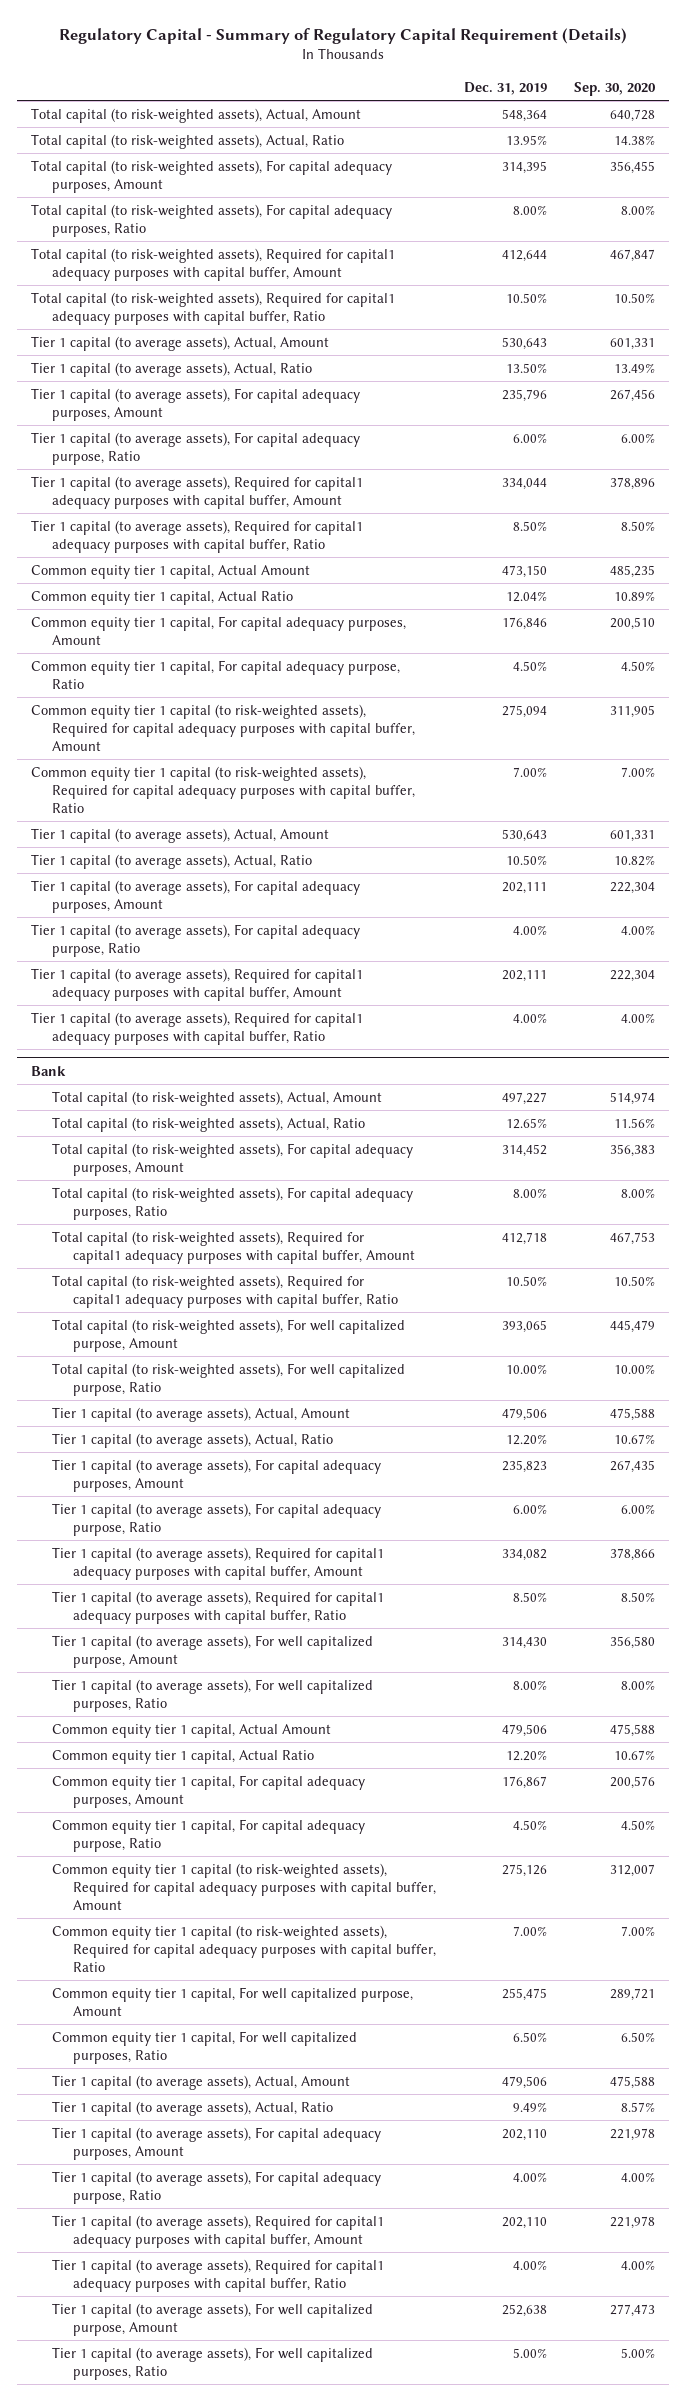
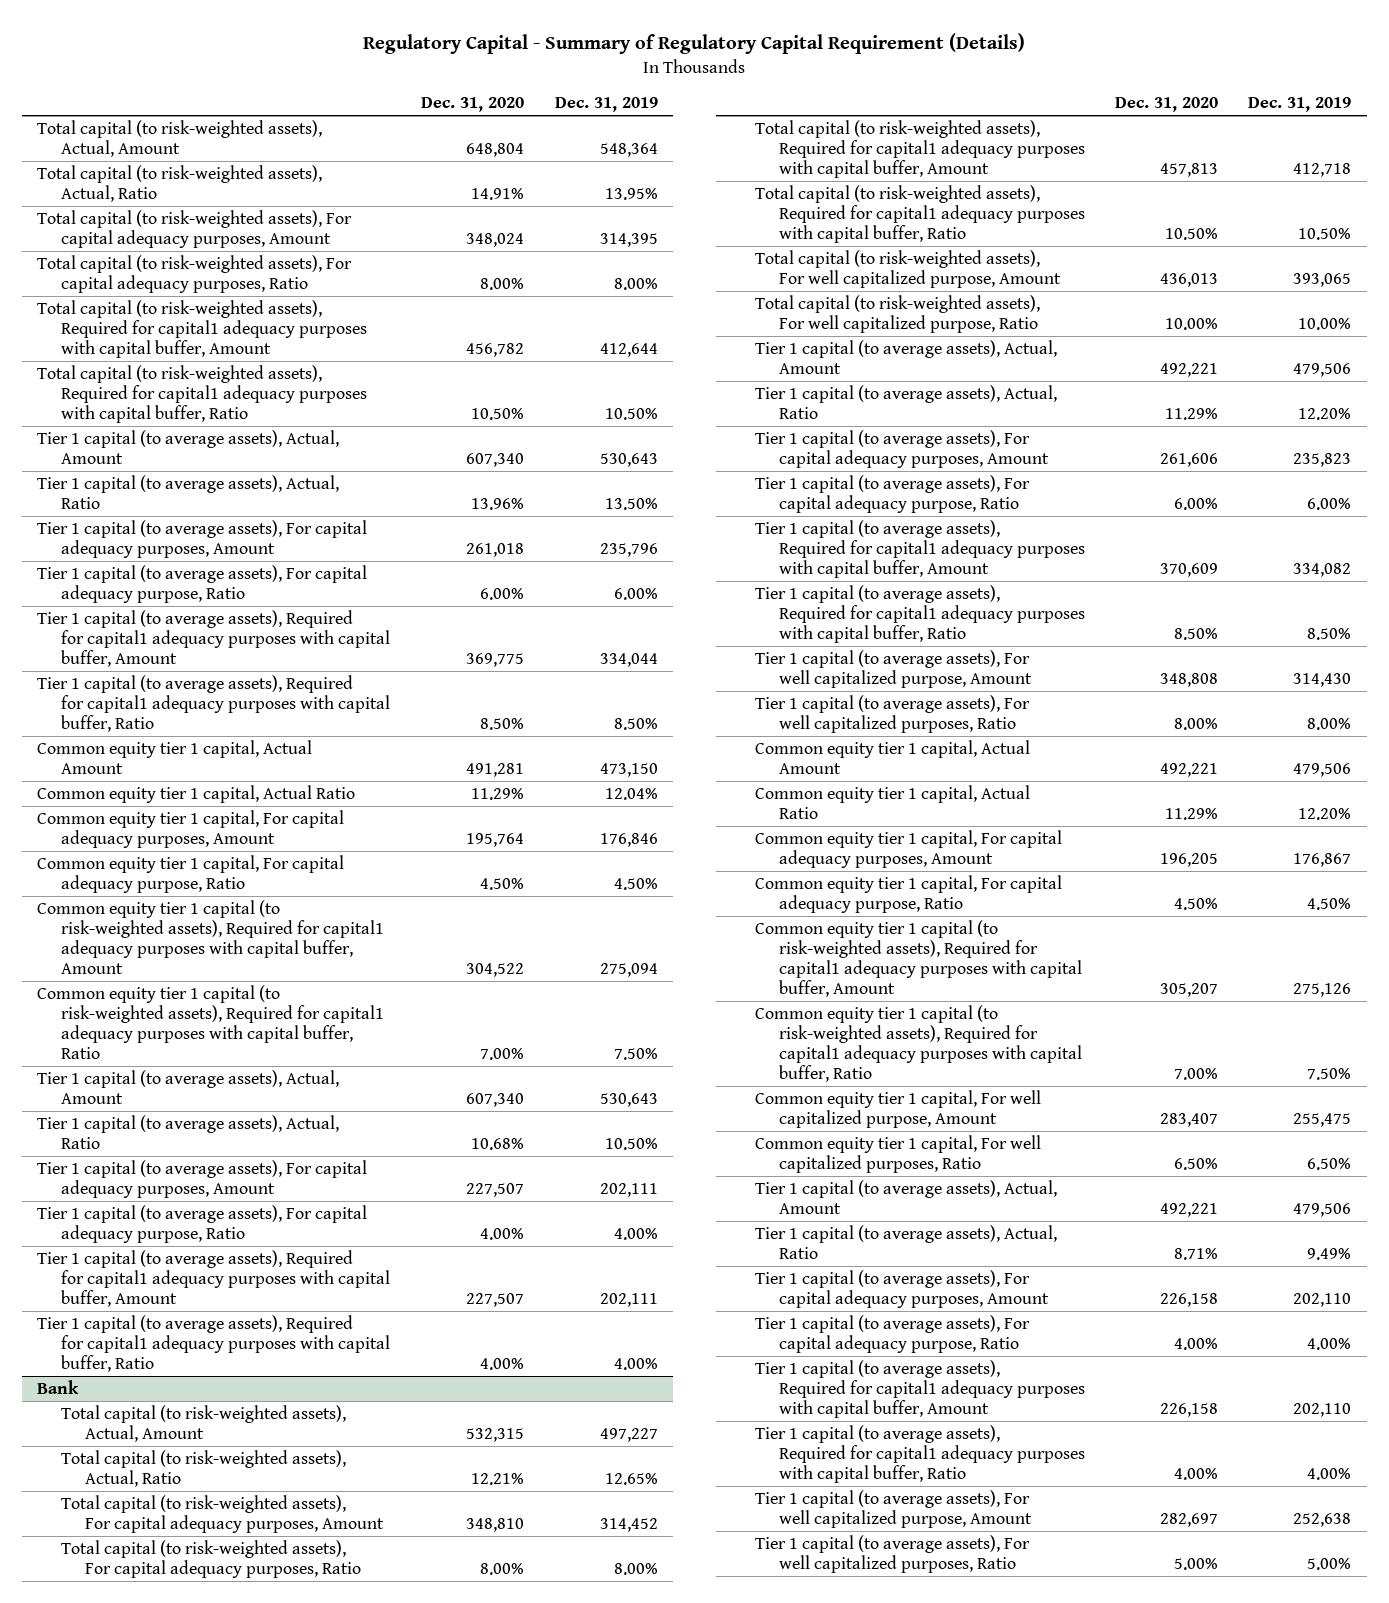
[574,81,657,96] Sep. 30, 2020 -> none
none -> [421,97,525,113] Dec. 31, 2020
[31,703,416,751] Common equity tier 1 capital (to risk-weighted assets), Required for capital adequacy purposes with capital buffer, Amount -> [37,899,385,975] Common equity tier 1 capital (to risk-weighted assets), Required for capital1 adequacy purposes with capital buffer, Amount
[31,765,416,813] Common equity tier 1 capital (to risk-weighted assets), Required for capital adequacy purposes with capital buffer, Ratio -> [37,984,385,1060] Common equity tier 1 capital (to risk-weighted assets), Required for capital1 adequacy purposes with capital buffer, Ratio
[512,766,547,777] 7.00% -> [613,1048,658,1061] 7.50%
[52,1862,437,1910] Common equity tier 1 capital (to risk-weighted assets), Required for capital adequacy purposes with capital buffer, Amount -> [755,919,1083,998] Common equity tier 1 capital (to risk-weighted assets), Required for capital1 adequacy purposes with capital buffer, Amount
[52,1924,437,1972] Common equity tier 1 capital (to risk-weighted assets), Required for capital adequacy purposes with capital buffer, Ratio -> [755,1004,1083,1083] Common equity tier 1 capital (to risk-weighted assets), Required for capital1 adequacy purposes with capital buffer, Ratio
[512,1925,547,1936] 7.00% -> [1307,1068,1352,1081] 7.50%

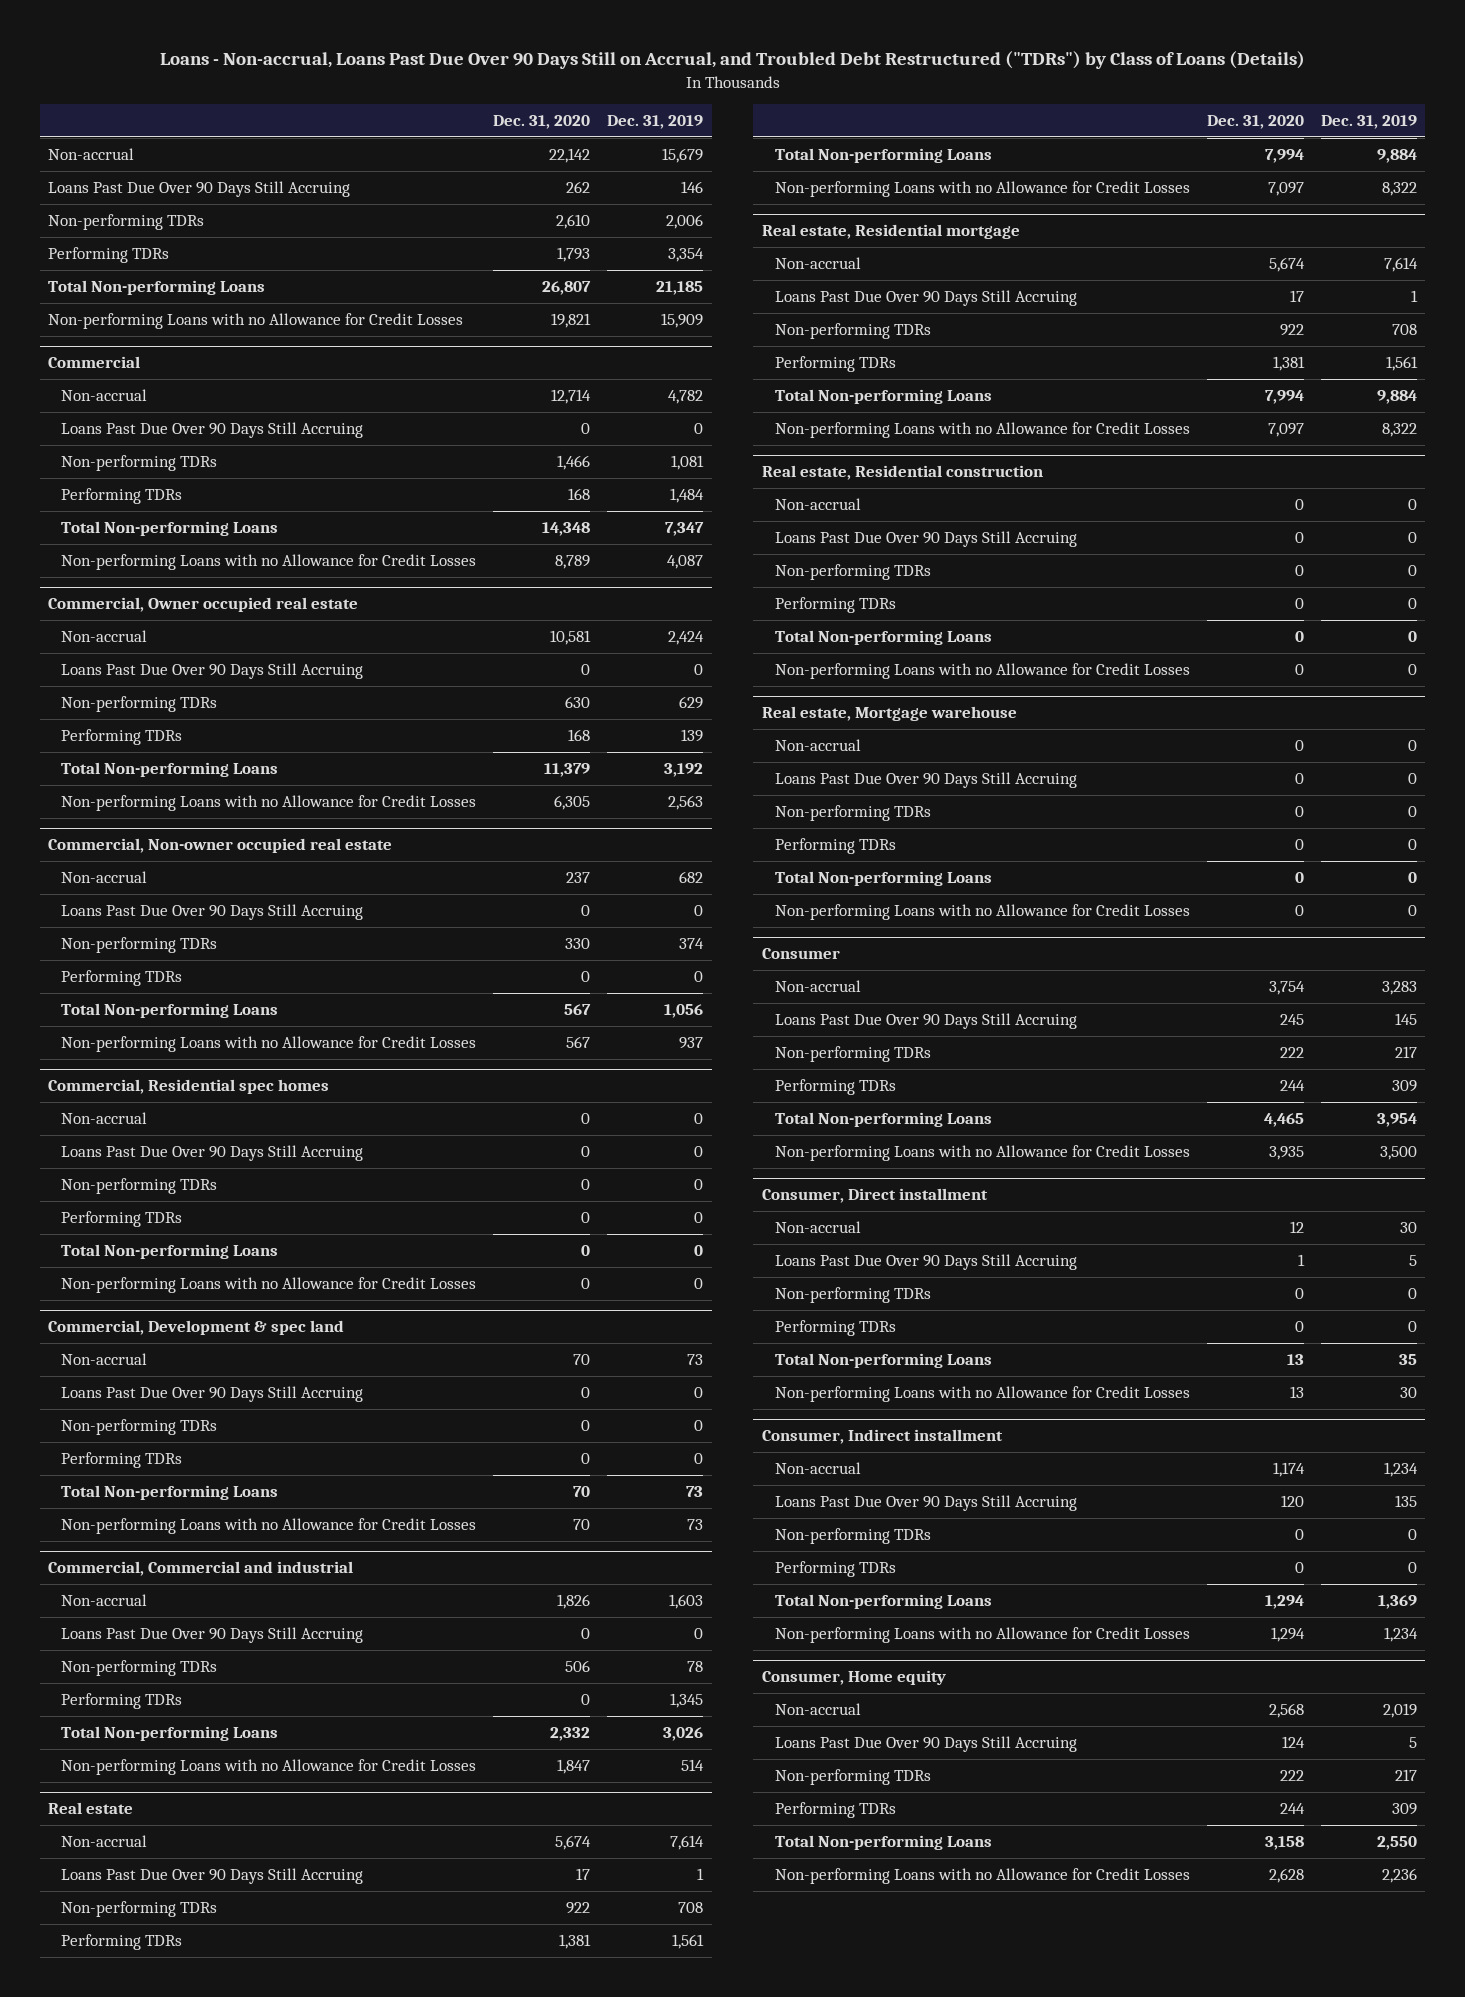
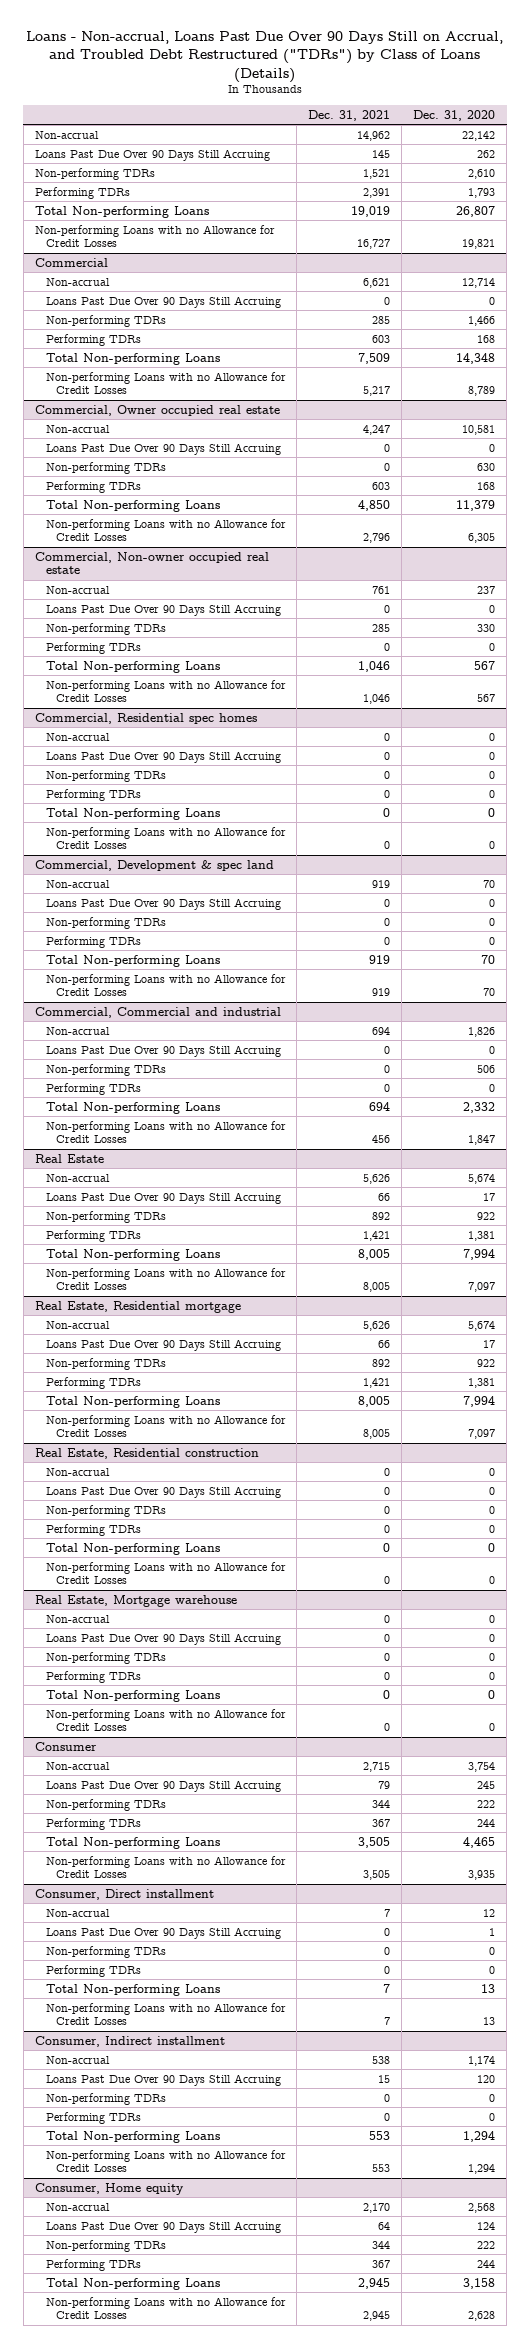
[607,114,704,129] Dec. 31, 2019 -> none
none -> [308,109,391,121] Dec. 31, 2021
[48,1802,134,1815] Real estate -> [34,1153,104,1163] Real Estate
[761,224,1020,240] Real estate, Residential mortgage -> [34,1300,241,1313] Real Estate, Residential mortgage
[761,465,1043,481] Real estate, Residential construction -> [34,1447,259,1459] Real Estate, Residential construction
[761,706,1017,722] Real estate, Mortgage warehouse -> [34,1594,237,1607] Real Estate, Mortgage warehouse

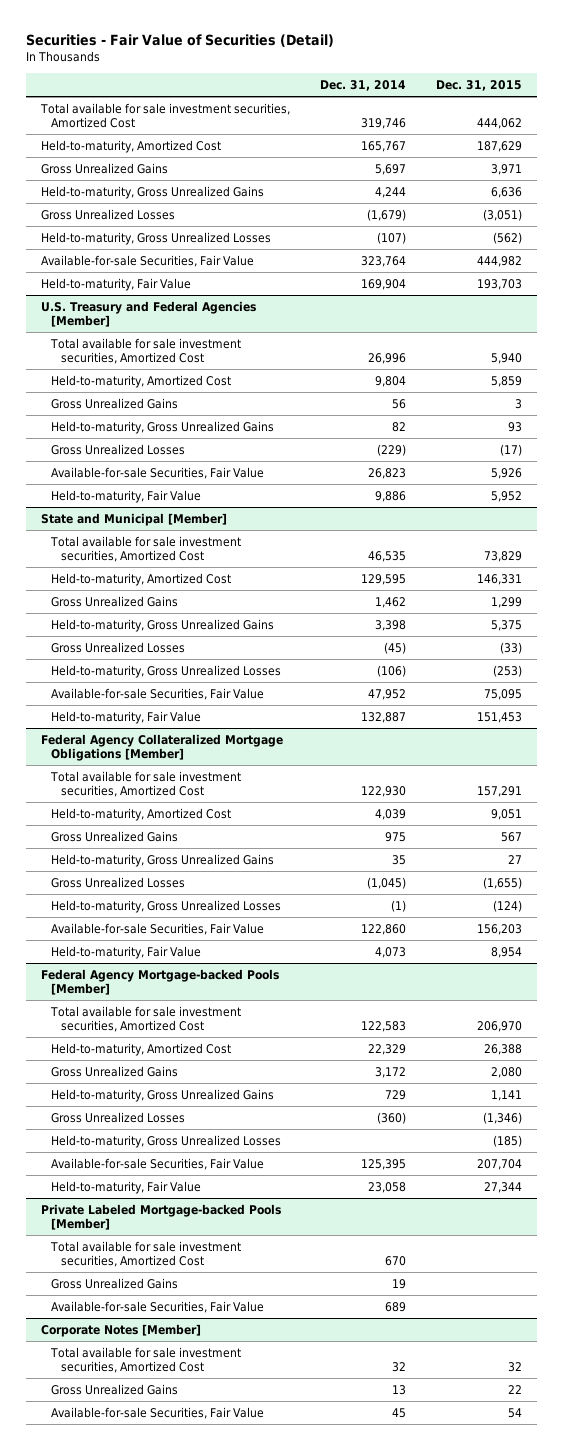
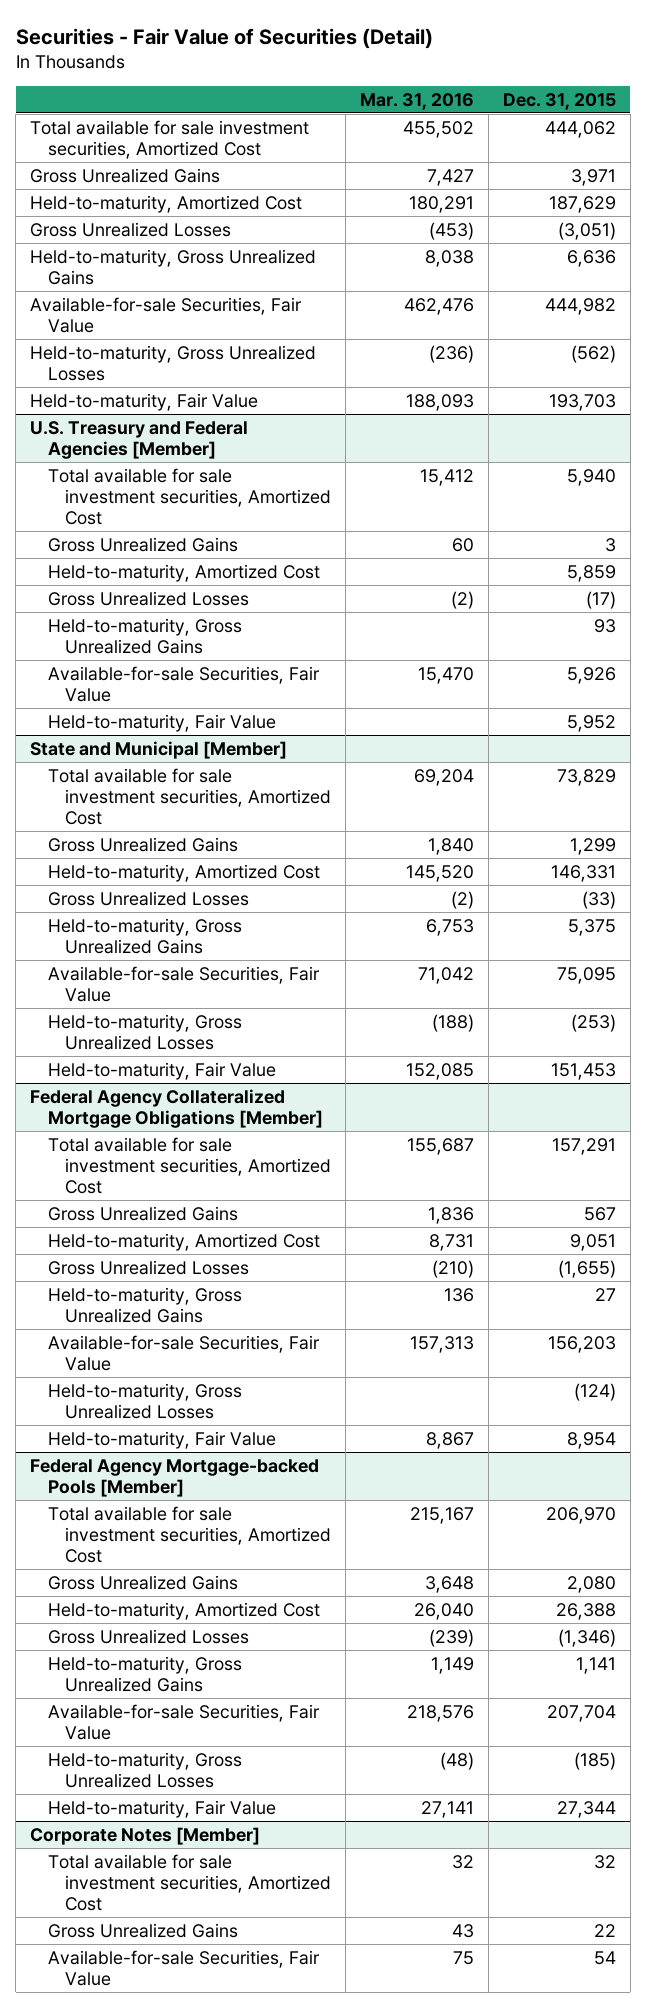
[320,80,407,92] Dec. 31, 2014 -> none
none -> [360,92,475,110] Mar. 31, 2016
[41,139,222,153] Held-to-maturity, Amortized Cost -> [30,194,303,213] Held-to-maturity, Amortized Cost
[41,185,265,199] Held-to-maturity, Gross Unrealized Gains -> [30,248,317,285] Held-to-maturity, Gross Unrealized Gains
[41,231,272,245] Held-to-maturity, Gross Unrealized Losses -> [30,344,317,381] Held-to-maturity, Gross Unrealized Losses
[50,374,231,388] Held-to-maturity, Amortized Cost -> [47,563,320,582] Held-to-maturity, Amortized Cost
[50,420,274,434] Held-to-maturity, Gross Unrealized Gains -> [47,617,242,654] Held-to-maturity, Gross Unrealized Gains
[50,572,231,586] Held-to-maturity, Amortized Cost -> [47,863,320,882] Held-to-maturity, Amortized Cost
[50,618,274,632] Held-to-maturity, Gross Unrealized Gains -> [47,917,242,954] Held-to-maturity, Gross Unrealized Gains
[50,664,281,678] Held-to-maturity, Gross Unrealized Losses -> [47,1013,242,1050] Held-to-maturity, Gross Unrealized Losses
[50,807,231,821] Held-to-maturity, Amortized Cost -> [47,1232,320,1251] Held-to-maturity, Amortized Cost
[50,853,274,867] Held-to-maturity, Gross Unrealized Gains -> [47,1286,242,1323] Held-to-maturity, Gross Unrealized Gains
[50,899,281,913] Held-to-maturity, Gross Unrealized Losses -> [47,1382,242,1419] Held-to-maturity, Gross Unrealized Losses
[50,1042,231,1056] Held-to-maturity, Amortized Cost -> [47,1601,320,1620] Held-to-maturity, Amortized Cost
[50,1088,274,1102] Held-to-maturity, Gross Unrealized Gains -> [47,1655,242,1692] Held-to-maturity, Gross Unrealized Gains
[50,1134,281,1148] Held-to-maturity, Gross Unrealized Losses -> [47,1751,242,1788] Held-to-maturity, Gross Unrealized Losses
[41,1203,282,1231] Private Labeled Mortgage-backed Pools [Member] -> none
[49,1240,241,1268] Total available for sale investment securities, Amortized Cost -> none
[50,1277,178,1289] Gross Unrealized Gains -> none
[50,1300,264,1313] Available-for-sale Securities, Fair Value -> none

